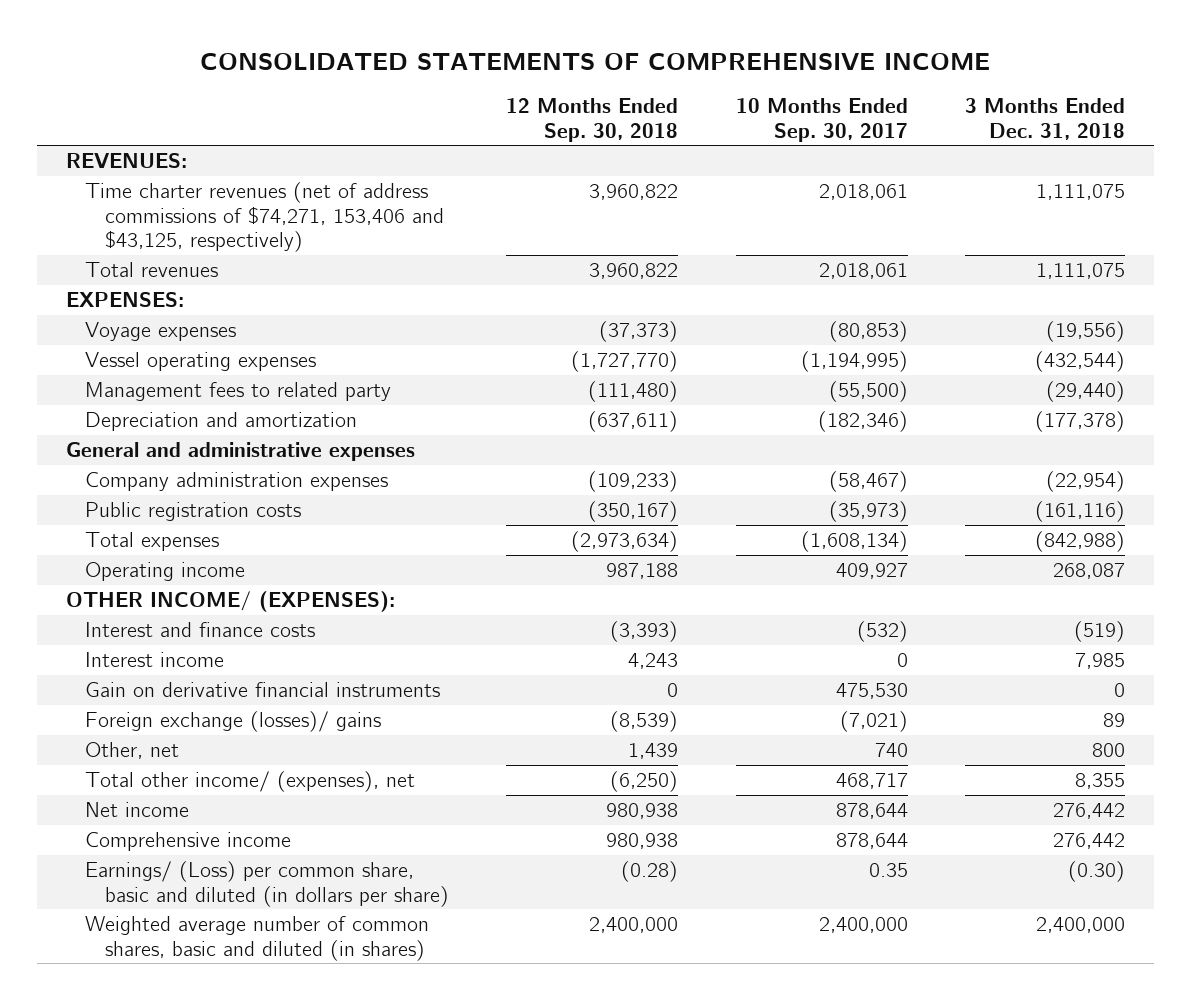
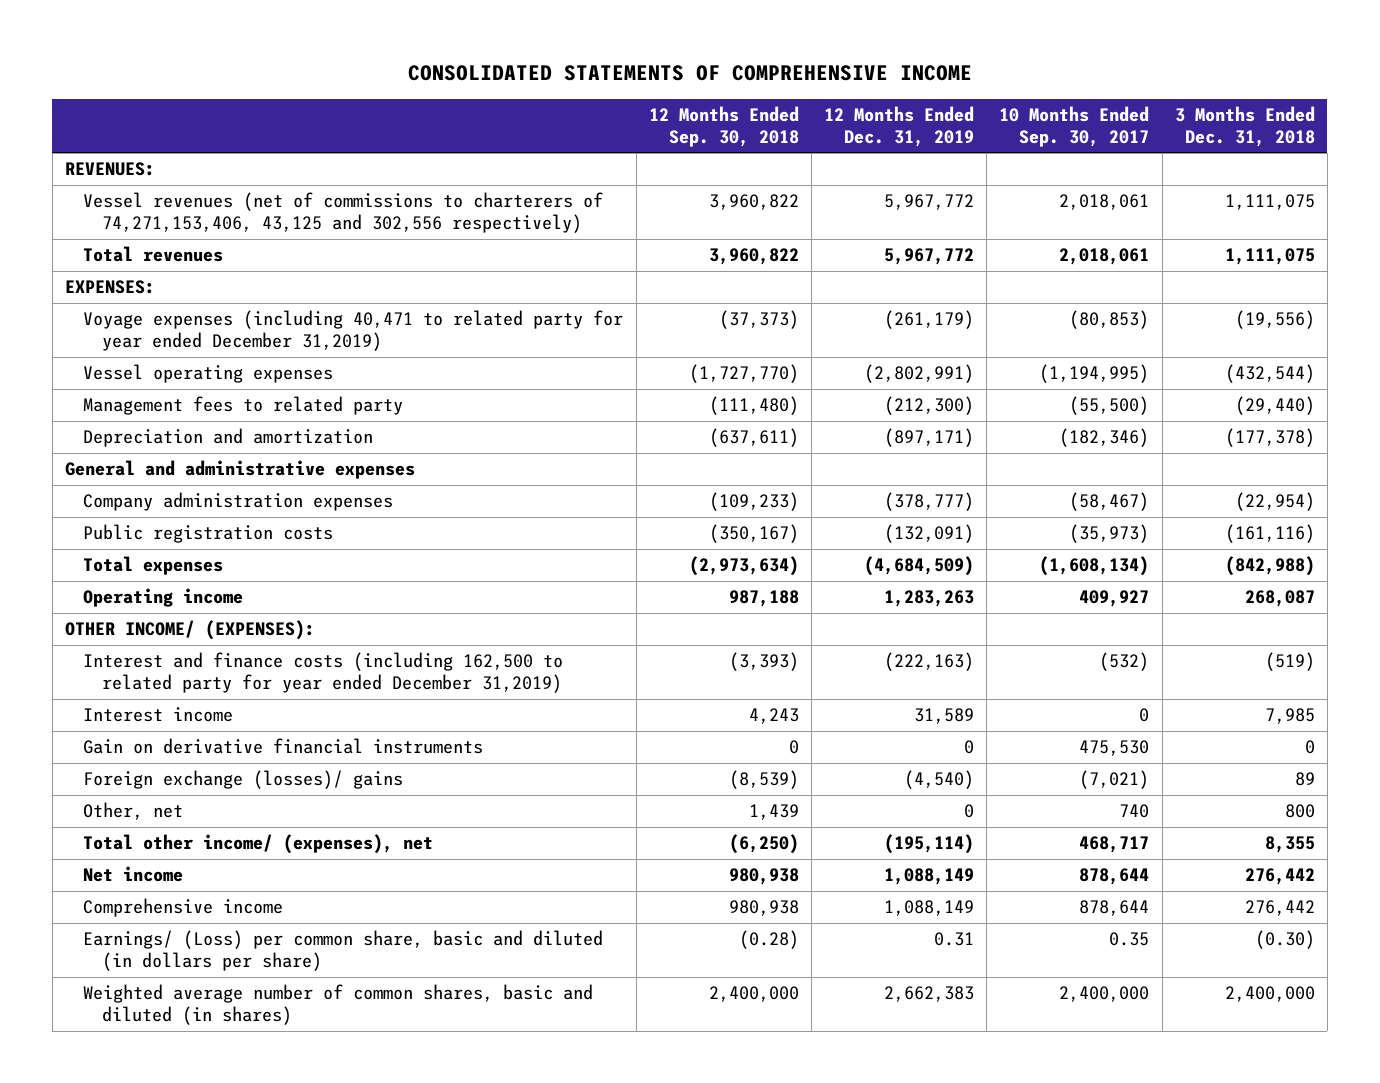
none -> [824,106,975,147] 12 Months Ended Dec. 31, 2019
[85,182,445,253] Time charter revenues (net of address commissions of $74,271, 153,406 and $43,125, respectively) -> [83,192,604,234] Vessel revenues (net of commissions to charterers of 74,271,153,406, 43,125 and 302,556 respectively)
[85,322,237,342] Voyage expenses -> [83,310,624,352] Voyage expenses (including 40,471 to related party for year ended December 31,2019)
[85,622,316,638] Interest and finance costs -> [83,652,564,694] Interest and finance costs (including 162,500 to related party for year ended December 31,2019)

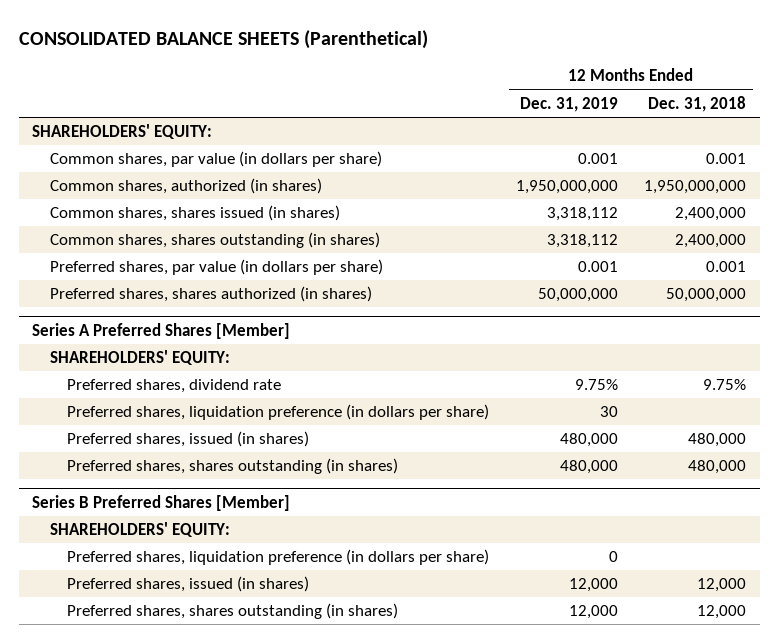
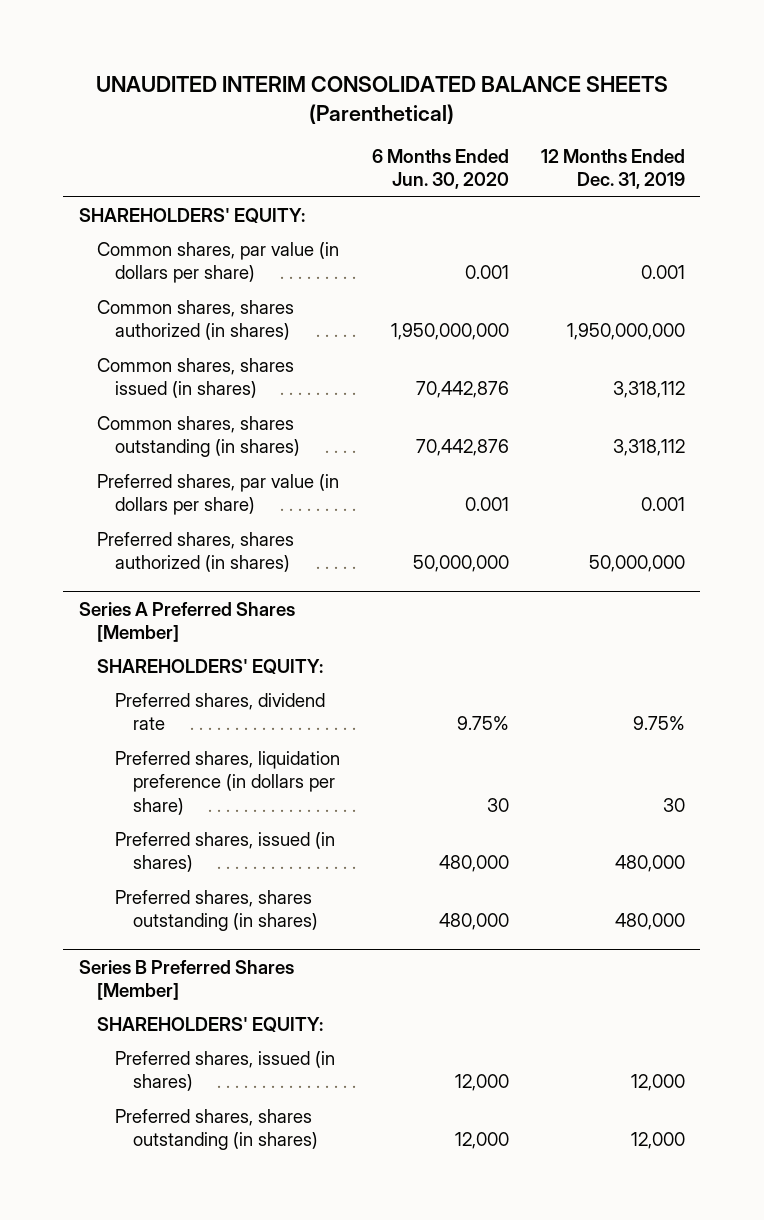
[19,30,429,50] CONSOLIDATED BALANCE SHEETS (Parenthetical) -> [95,75,668,124] UNAUDITED INTERIM CONSOLIDATED BALANCE SHEETS (Parenthetical)
[648,95,747,112] Dec. 31, 2018 -> none
none -> [371,149,509,190] 6 Months Ended Jun. 30, 2020
[49,178,322,195] Common shares, authorized (in shares) -> [96,299,294,341] Common shares, shares authorized (in shares)
[67,549,490,566] Preferred shares, liquidation preference (in dollars per share) -> none

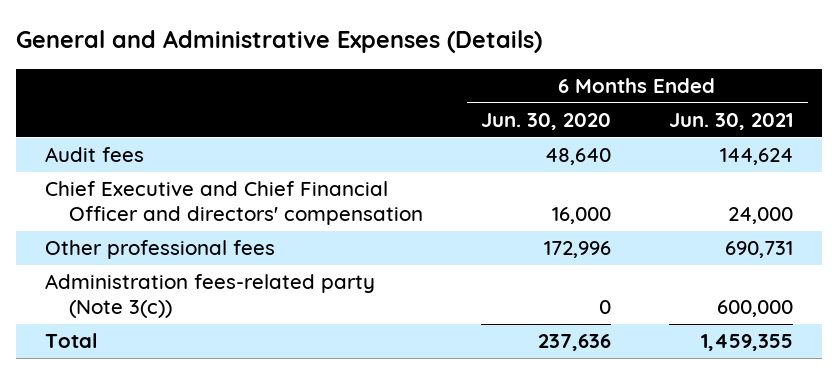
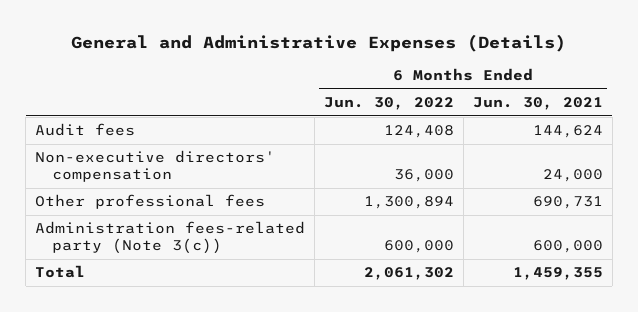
[481,112,612,130] Jun. 30, 2020 -> none
none -> [324,97,455,111] Jun. 30, 2022
[45,181,424,226] Chief Executive and Chief Financial Officer and directors' compensation -> [35,150,276,183] Non-executive directors' compensation

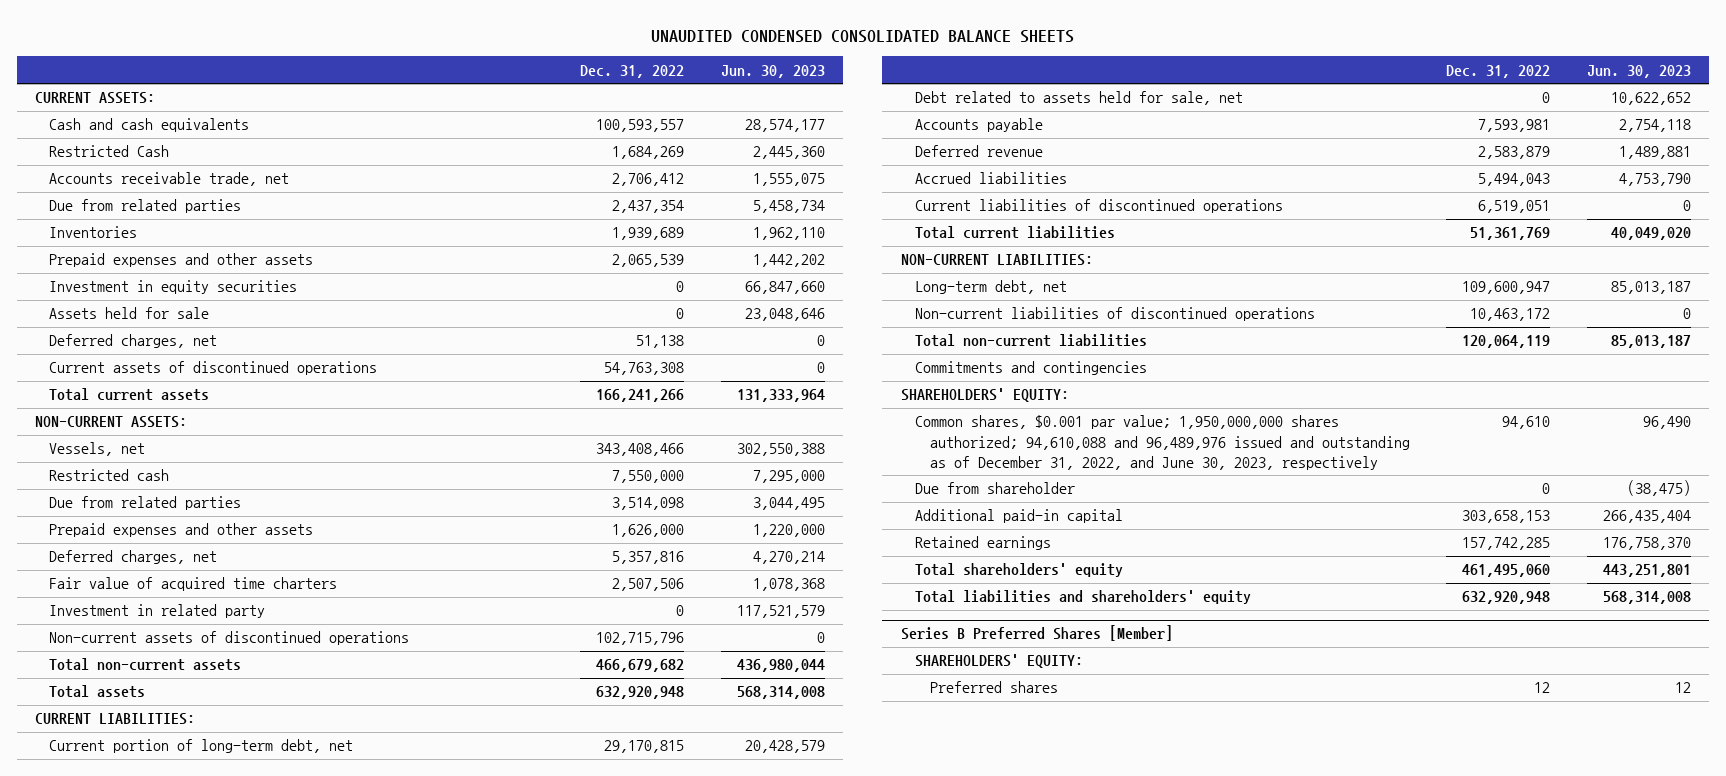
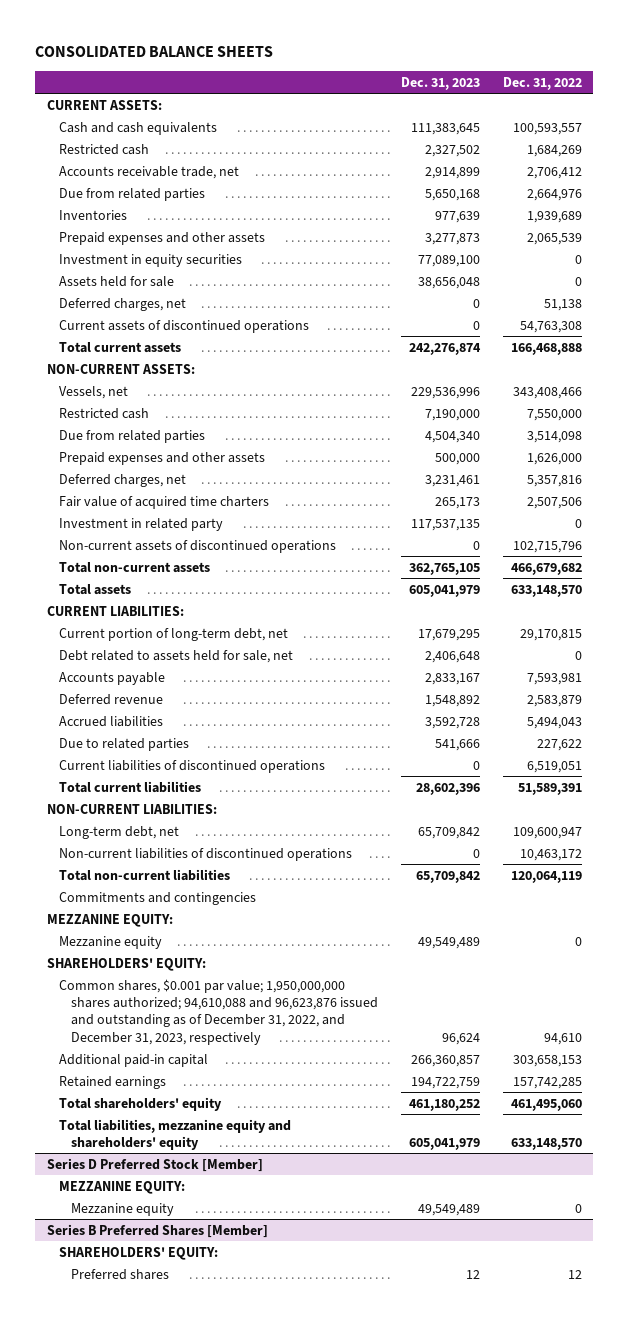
[650,29,1074,43] UNAUDITED CONDENSED CONSOLIDATED BALANCE SHEETS -> [35,46,274,58] CONSOLIDATED BALANCE SHEETS
[721,64,826,78] Jun. 30, 2023 -> none
none -> [400,76,480,90] Dec. 31, 2023
[49,145,170,158] Restricted Cash -> [58,143,149,155] Restricted cash
[612,200,685,214] 2,437,354 -> [526,188,582,201] 2,664,976
[596,389,685,403] 166,241,266 -> [510,342,582,355] 166,468,888
[596,686,685,700] 632,920,948 -> [510,584,582,597] 633,148,570
none -> [58,737,189,751] Due to related parties
[1470,227,1551,241] 51,361,769 -> [517,782,582,795] 51,589,391
none -> [46,913,173,927] MEZZANINE EQUITY:
none -> [58,935,162,949] Mezzanine equity
[915,482,1076,495] Due from shareholder -> none
[915,415,1410,470] Common shares, $0.001 par value; 1,950,000,000 shares authorized; 94,610,088 and 96,489,976 issued and outstanding as of December 31, 2022, and June 30, 2023, respectively -> [58,978,379,1045] Common shares, $0.001 par value; 1,950,000,000 shares authorized; 94,610,088 and 96,623,876 issued and outstanding as of December 31, 2022, and December 31, 2023, respectively
[915,590,1252,605] Total liabilities and shareholders' equity -> [58,1118,291,1151] Total liabilities, mezzanine equity and shareholders' equity
[1462,591,1551,605] 632,920,948 -> [510,1138,582,1151] 633,148,570
none -> [46,1157,263,1172] Series D Preferred Stock [Member]
none -> [58,1180,185,1194] MEZZANINE EQUITY:
none -> [71,1202,175,1216] Mezzanine equity

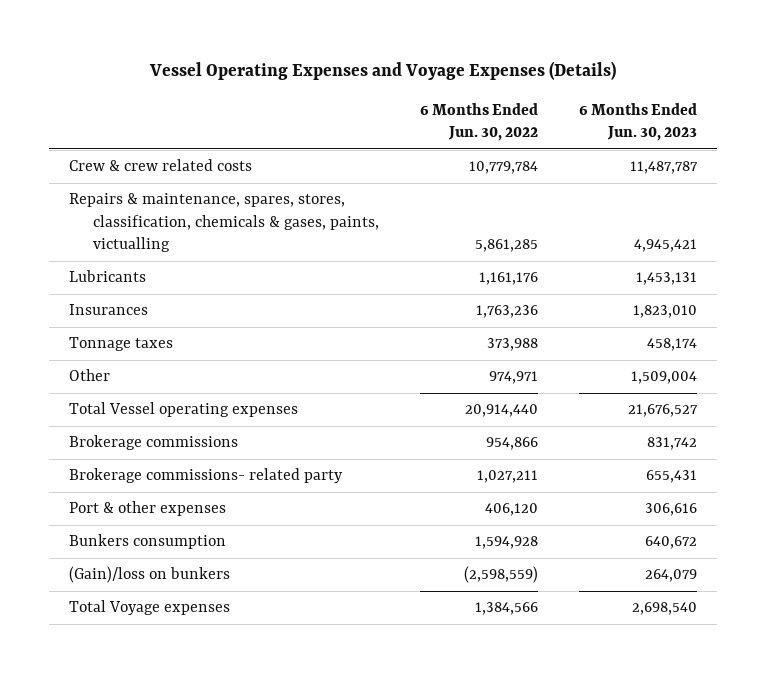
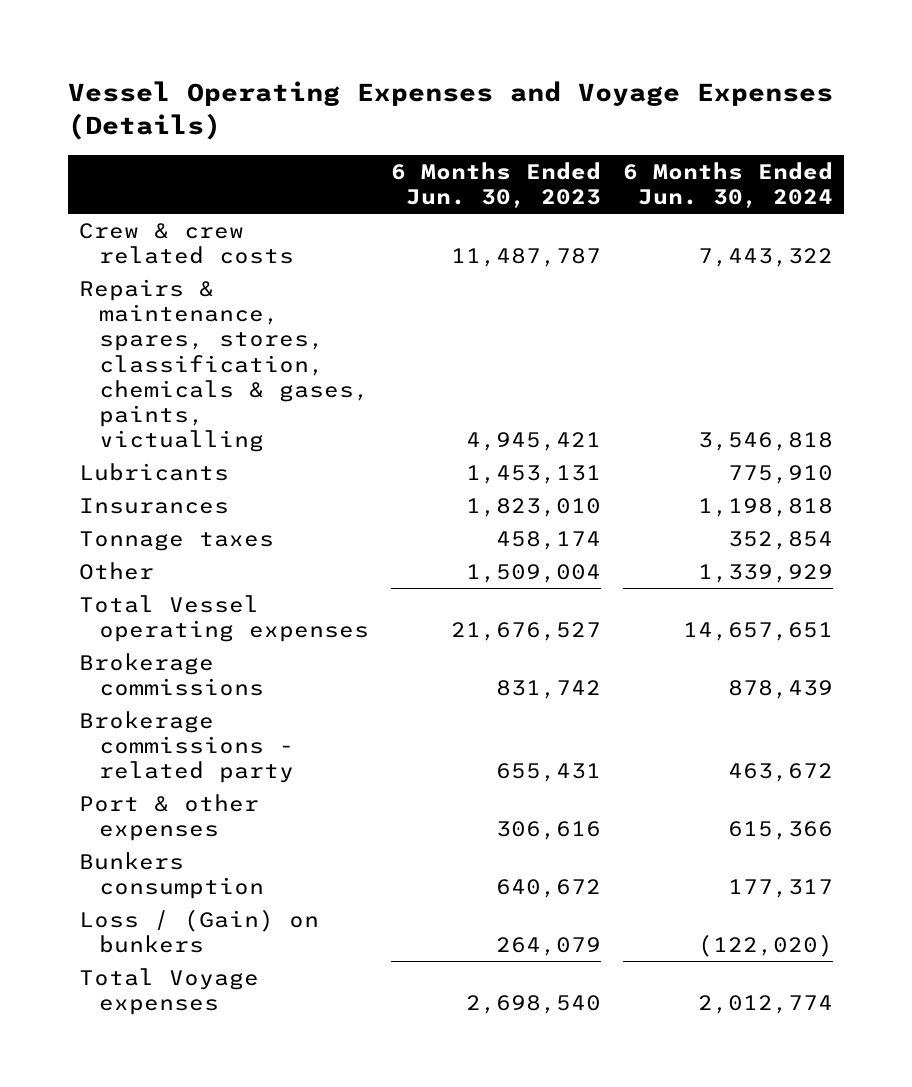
[420,102,539,142] 6 Months Ended Jun. 30, 2022 -> none
none -> [623,161,834,209] 6 Months Ended Jun. 30, 2024
[68,468,343,484] Brokerage commissions- related party -> [79,710,295,784] Brokerage commissions - related party
[68,566,230,584] (Gain)/loss on bunkers -> [79,908,320,954] Loss / (Gain) on bunkers

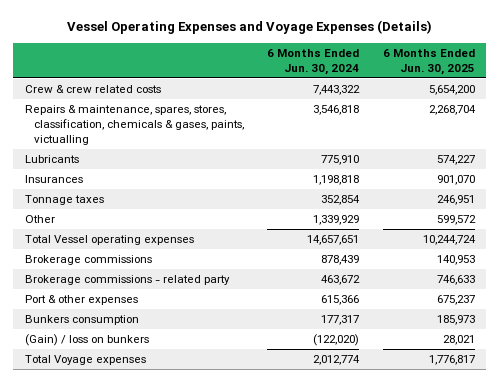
[391,161,602,209] 6 Months Ended Jun. 30, 2023 -> none
none -> [382,48,475,75] 6 Months Ended Jun. 30, 2025
[79,908,320,954] Loss / (Gain) on bunkers -> [25,334,150,347] (Gain) / loss on bunkers

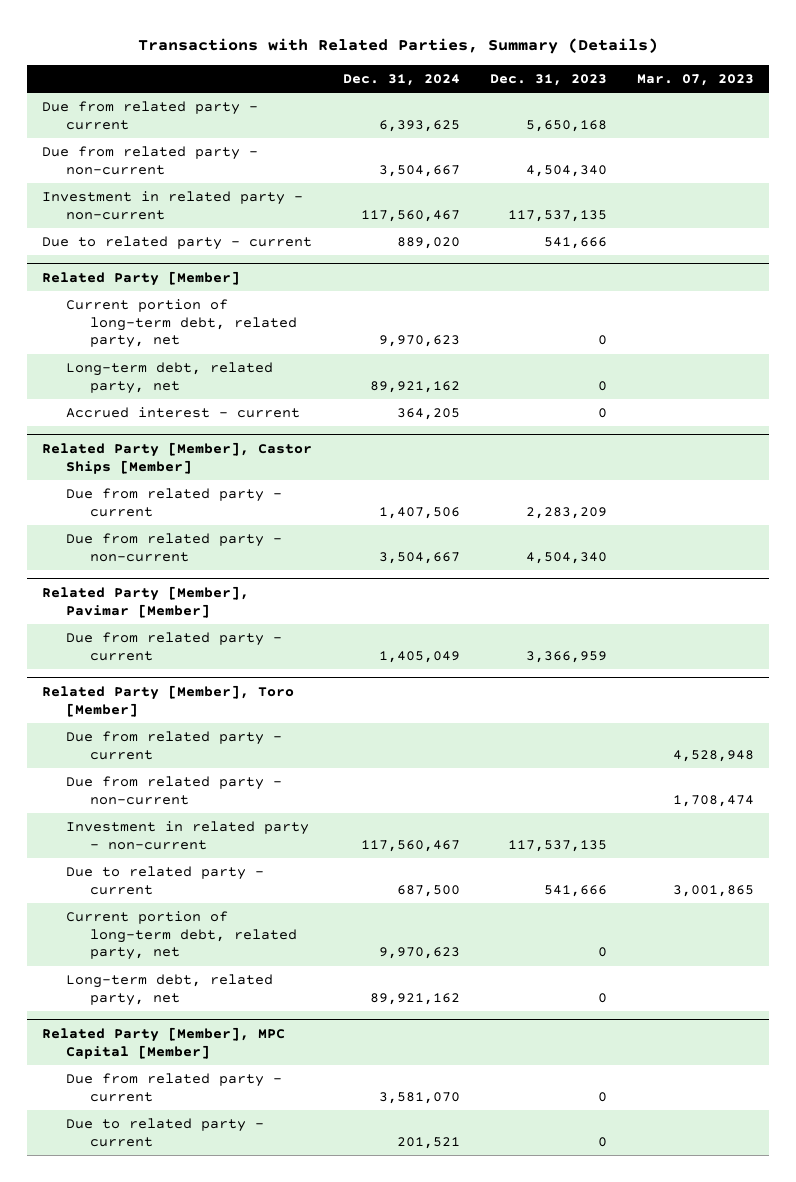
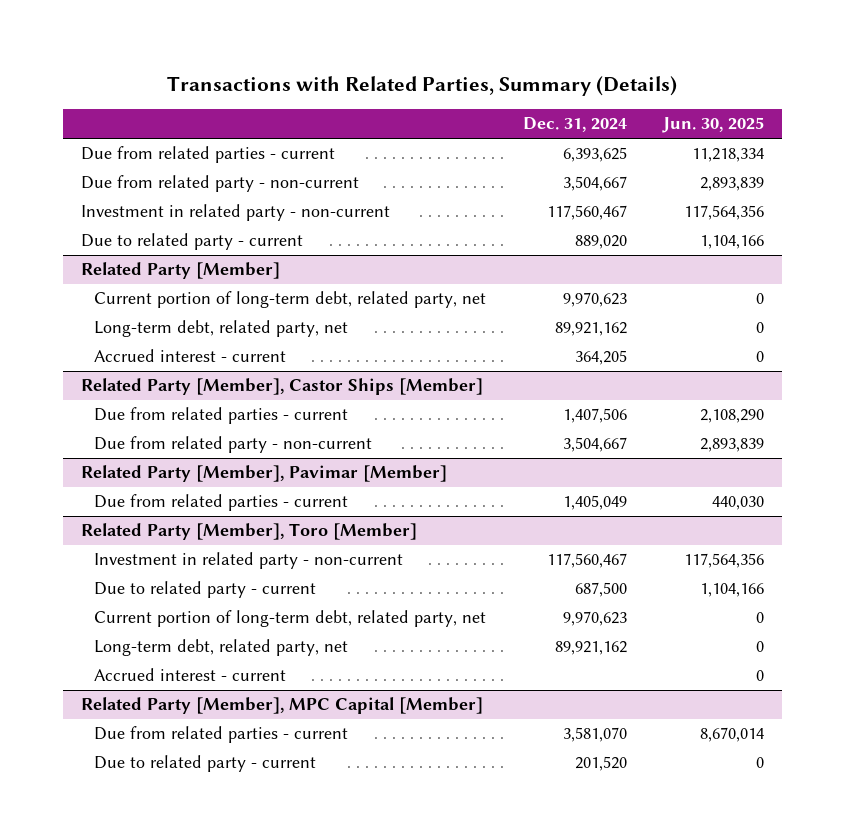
[489,74,607,87] Dec. 31, 2023 -> none
[636,74,754,87] Mar. 07, 2023 -> none
none -> [661,117,764,134] Jun. 30, 2025
[42,100,259,130] Due from related party - current -> [80,146,335,164] Due from related parties - current
[65,487,282,517] Due from related party - current -> [94,407,349,425] Due from related parties - current
[65,631,282,661] Due from related party - current -> [94,494,349,512] Due from related parties - current
[65,730,282,760] Due from related party - current -> none
[65,775,282,805] Due from related party - non-current -> none
none -> [94,668,287,682] Accrued interest - current
[65,1072,282,1102] Due from related party - current -> [94,726,349,744] Due from related parties - current
[396,1136,460,1149] 201,521 -> [574,756,627,772] 201,520

